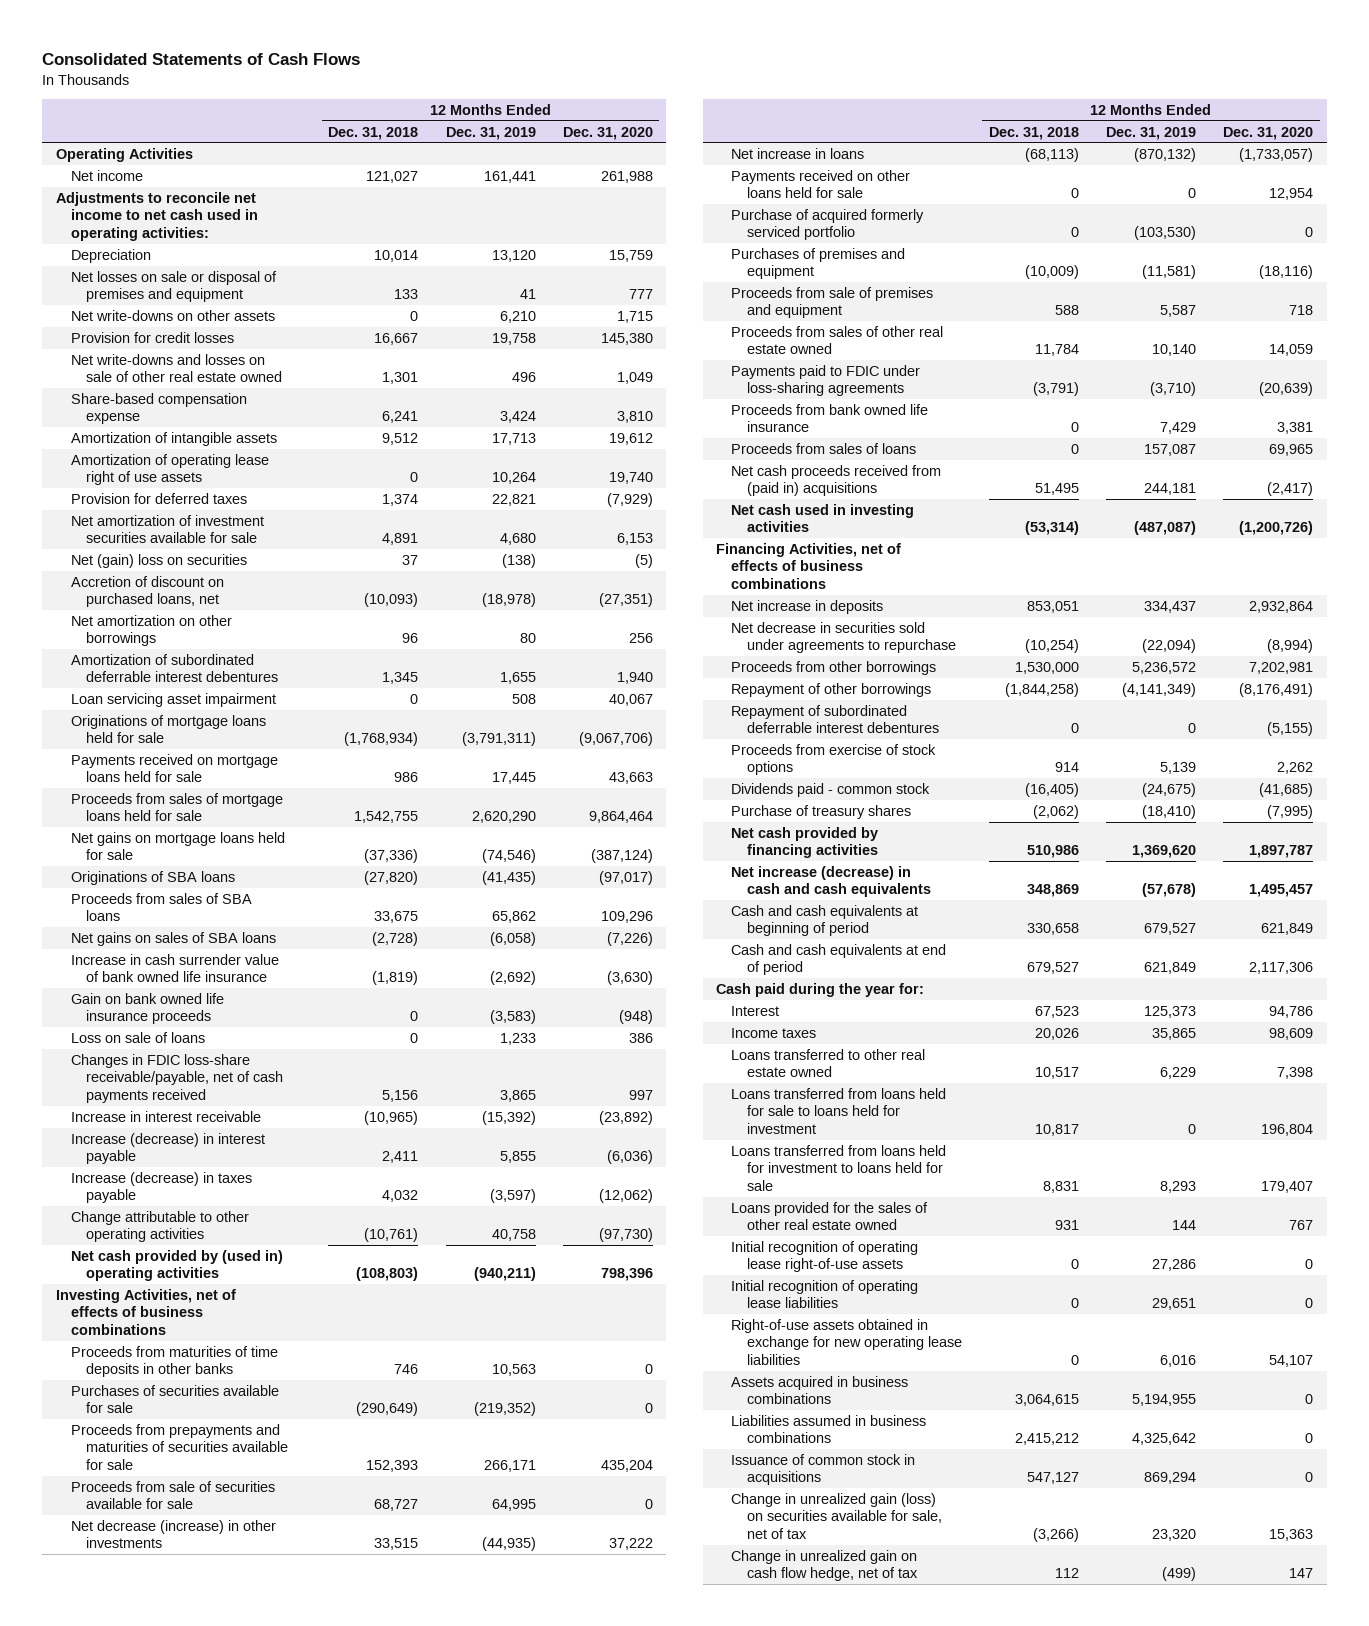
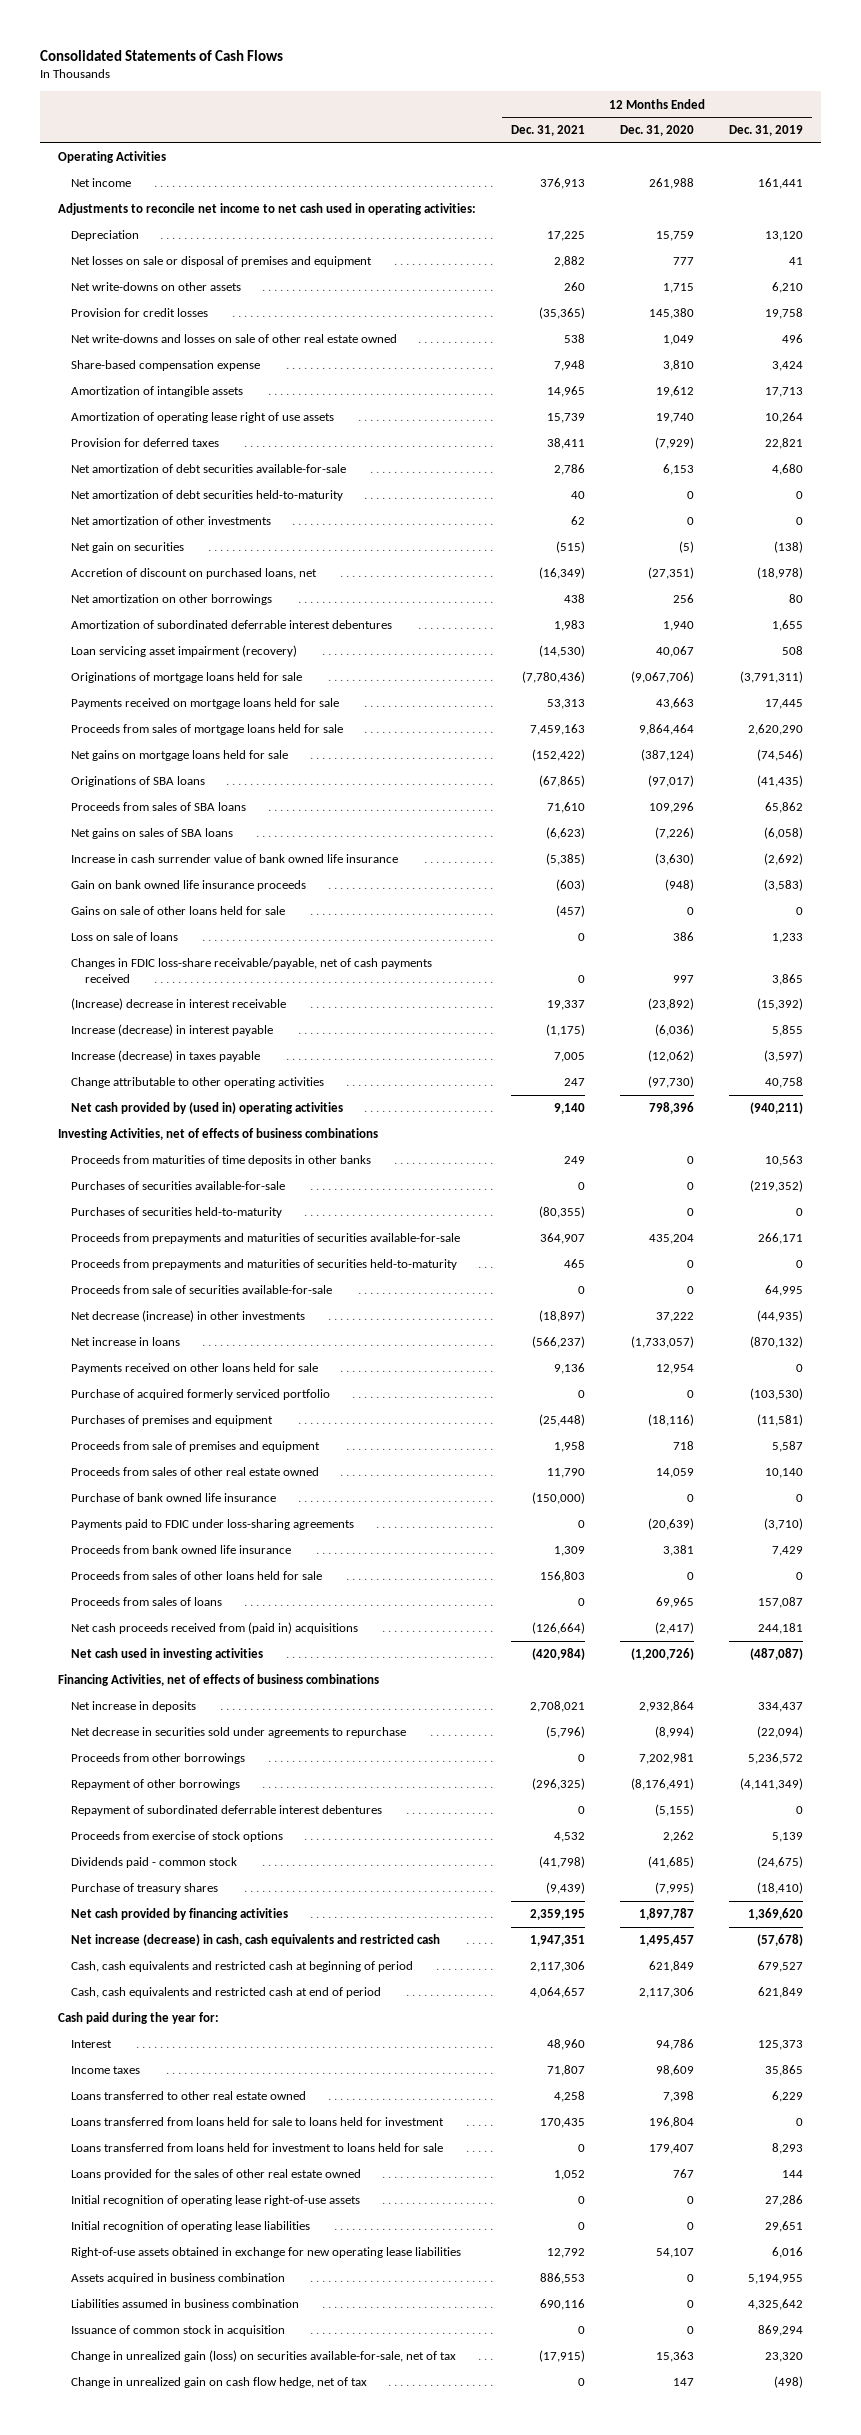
[328,126,419,140] Dec. 31, 2018 -> none
none -> [511,125,586,137] Dec. 31, 2021
[71,514,265,544] Net amortization of investment securities available for sale -> [71,464,347,474] Net amortization of debt securities available-for-sale
none -> [71,490,344,502] Net amortization of debt securities held-to-maturity
none -> [71,516,272,526] Net amortization of other investments
[71,553,248,568] Net (gain) loss on securities -> [71,542,185,554] Net gain on securities
[71,692,277,707] Loan servicing asset impairment -> [71,645,298,658] Loan servicing asset impairment (recovery)
none -> [71,906,286,916] Gains on sale of other loans held for sale
[71,1110,262,1122] Increase in interest receivable -> [71,998,287,1011] (Increase) decrease in interest receivable
[71,1384,280,1414] Purchases of securities available for sale -> [71,1181,286,1191] Purchases of securities available-for-sale
none -> [71,1207,283,1219] Purchases of securities held-to-maturity
[71,1423,289,1470] Proceeds from prepayments and maturities of securities available for sale -> [71,1233,461,1245] Proceeds from prepayments and maturities of securities available-for-sale
none -> [71,1259,458,1271] Proceeds from prepayments and maturities of securities held-to-maturity
[71,1480,276,1510] Proceeds from sale of securities available for sale -> [71,1285,333,1295] Proceeds from sale of securities available-for-sale
none -> [71,1493,277,1503] Purchase of bank owned life insurance
none -> [71,1571,323,1581] Proceeds from sales of other loans held for sale
[731,865,931,898] Net increase (decrease) in cash and cash equivalents -> [71,1934,441,1947] Net increase (decrease) in cash, cash equivalents and restricted cash
[731,904,919,937] Cash and cash equivalents at beginning of period -> [71,1961,414,1973] Cash, cash equivalents and restricted cash at beginning of period
[731,943,947,976] Cash and cash equivalents at end of period -> [71,1987,382,1999] Cash, cash equivalents and restricted cash at end of period
[731,1375,909,1405] Assets acquired in business combinations -> [71,2273,286,2285] Assets acquired in business combination
[731,1414,927,1444] Liabilities assumed in business combinations -> [71,2299,300,2309] Liabilities assumed in business combination
[731,1453,916,1486] Issuance of common stock in acquisitions -> [71,2325,286,2337] Issuance of common stock in acquisition
[731,1492,942,1539] Change in unrealized gain (loss) on securities available for sale, net of tax -> [71,2350,457,2363] Change in unrealized gain (loss) on securities available-for-sale, net of tax
[1161,1567,1196,1582] (499) -> [774,2376,804,2389] (498)

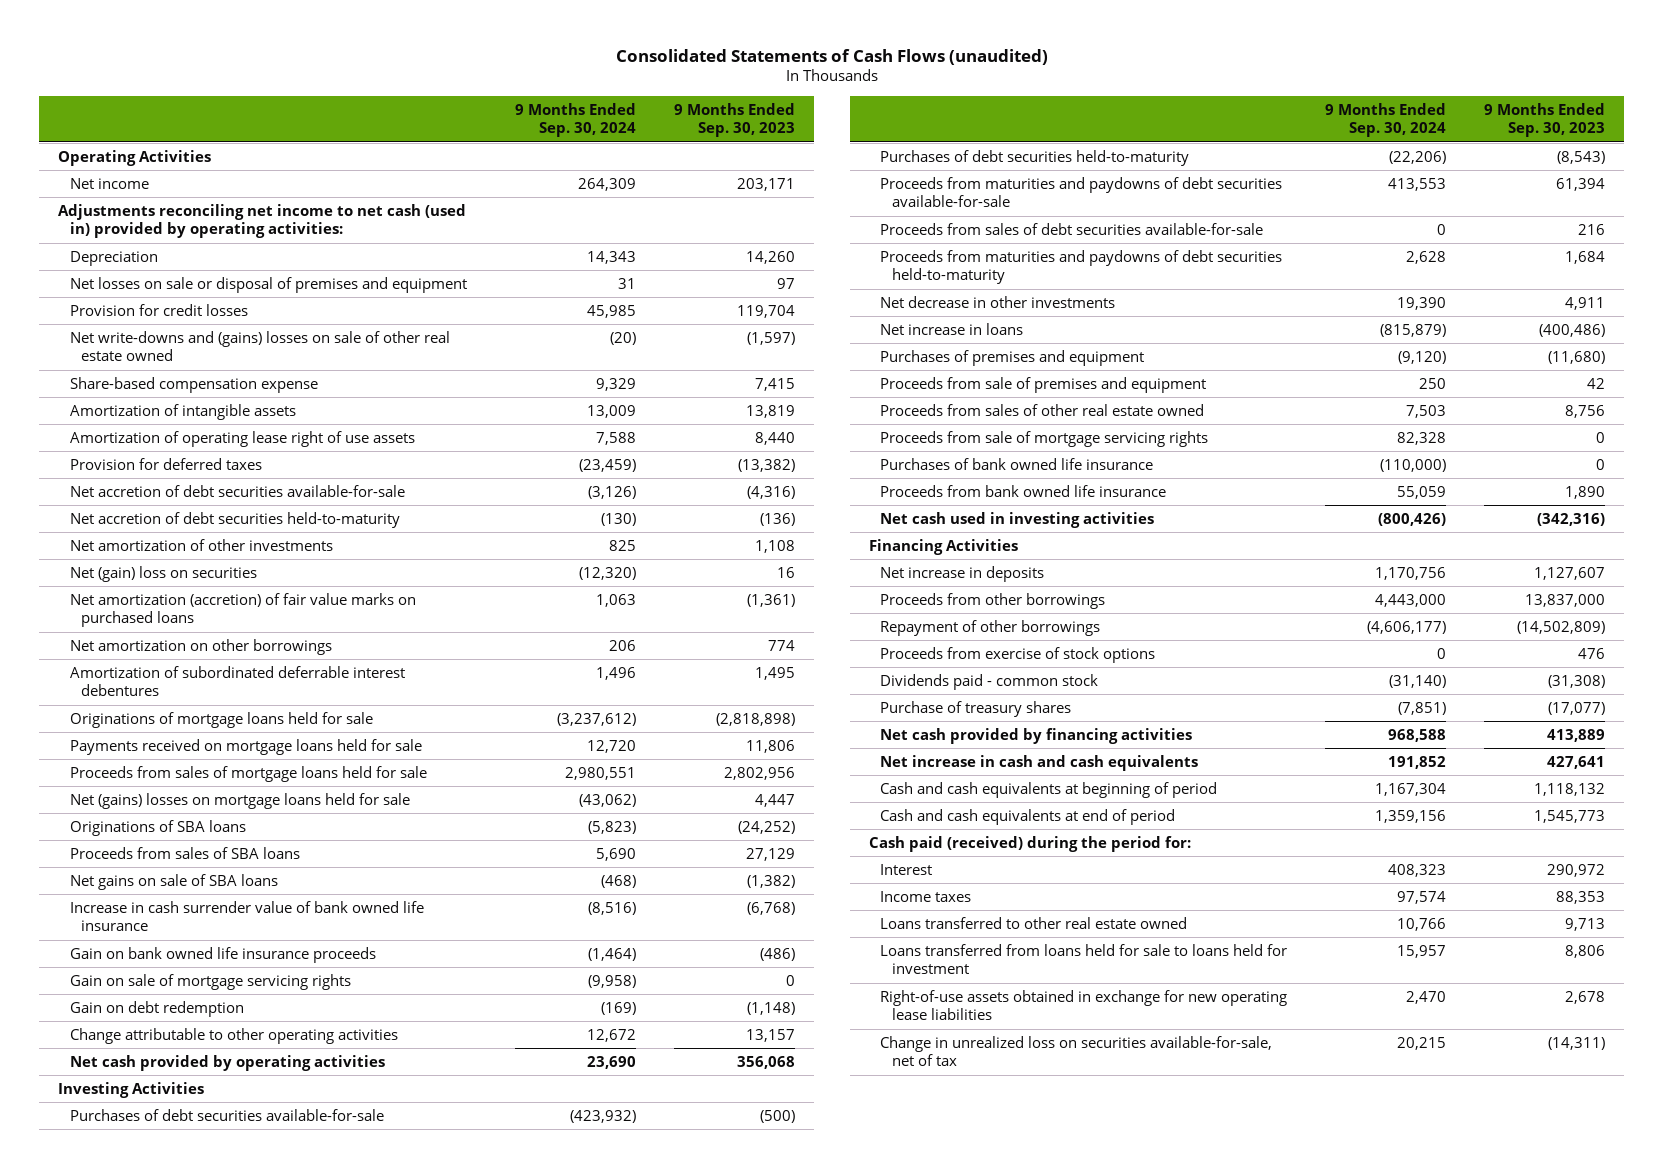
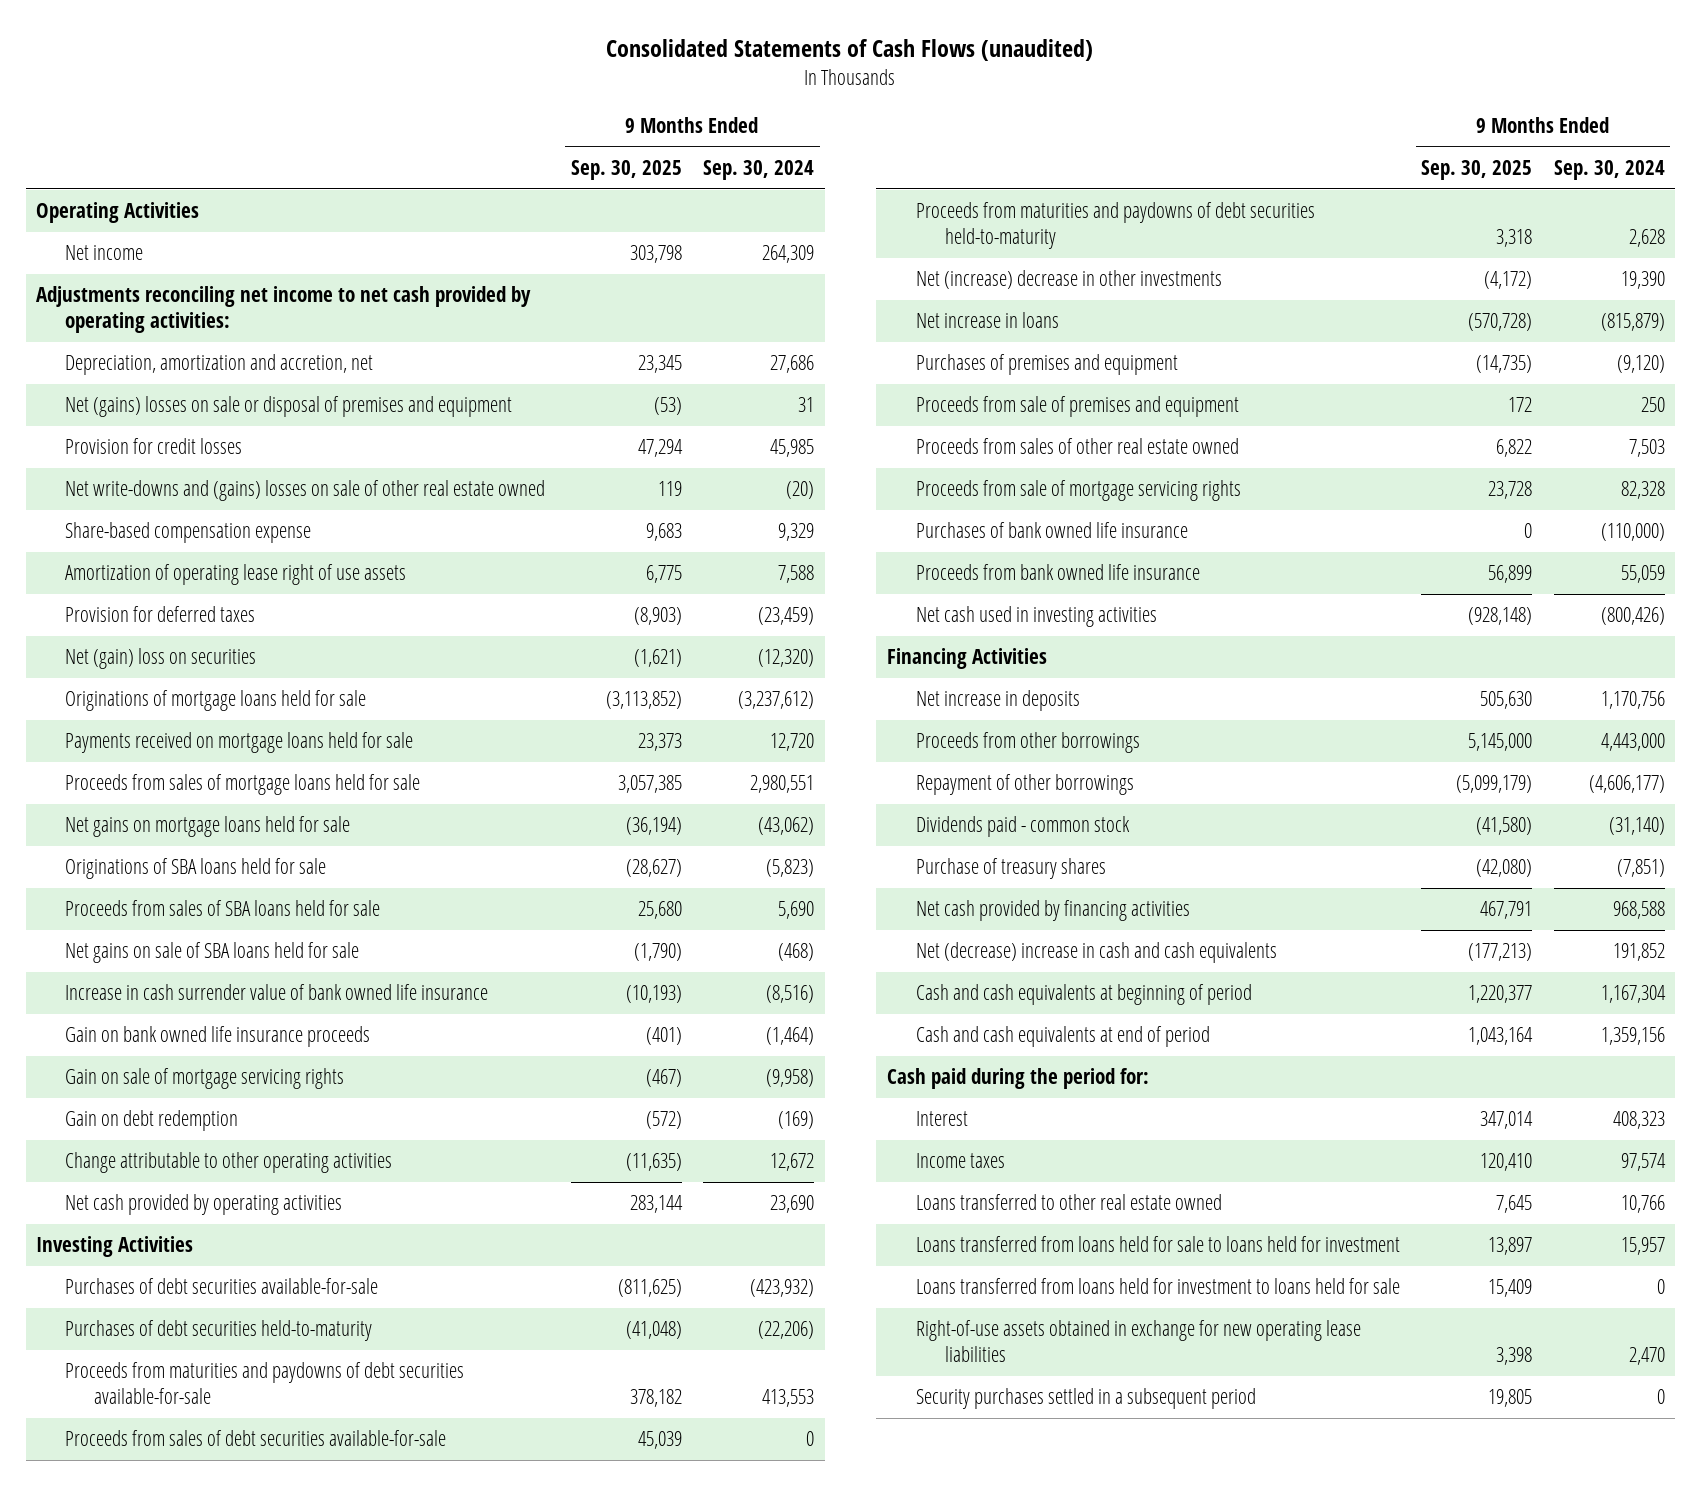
[673,102,795,138] 9 Months Ended Sep. 30, 2023 -> none
none -> [570,160,682,181] Sep. 30, 2025
[69,250,158,266] Depreciation -> none
[58,203,467,239] Adjustments reconciling net income to net cash (used in) provided by operating activities: -> [36,286,532,334] Adjustments reconciling net income to net cash provided by operating activities:
none -> [65,354,374,376] Depreciation, amortization and accretion, net
[69,276,467,293] Net losses on sale or disposal of premises and equipment -> [65,396,513,418] Net (gains) losses on sale or disposal of premises and equipment
[69,403,296,420] Amortization of intangible assets -> none
[69,484,405,497] Net accretion of debt securities available-for-sale -> none
[69,511,400,528] Net accretion of debt securities held-to-maturity -> none
[69,538,333,551] Net amortization of other investments -> none
[69,592,416,628] Net amortization (accretion) of fair value marks on purchased loans -> none
[69,638,332,655] Net amortization on other borrowings -> none
[69,665,405,697] Amortization of subordinated deferrable interest debentures -> none
[69,792,410,809] Net (gains) losses on mortgage loans held for sale -> [65,816,351,838] Net gains on mortgage loans held for sale
[69,819,246,836] Originations of SBA loans -> [65,858,327,880] Originations of SBA loans held for sale
[69,846,300,859] Proceeds from sales of SBA loans -> [65,900,381,917] Proceeds from sales of SBA loans held for sale
[69,873,278,890] Net gains on sale of SBA loans -> [65,942,360,964] Net gains on sale of SBA loans held for sale
[880,295,1116,308] Net decrease in other investments -> [915,270,1222,290] Net (increase) decrease in other investments
[880,646,1156,663] Proceeds from exercise of stock options -> none
[880,754,1199,771] Net increase in cash and cash equivalents -> [915,942,1277,964] Net (decrease) increase in cash and cash equivalents
[869,835,1192,852] Cash paid (received) during the period for: -> [886,1068,1149,1090] Cash paid during the period for:
none -> [915,1278,1400,1295] Loans transferred from loans held for investment to loans held for sale
[880,1035,1273,1067] Change in unrealized loss on securities available-for-sale, net of tax -> none
none -> [915,1388,1256,1410] Security purchases settled in a subsequent period

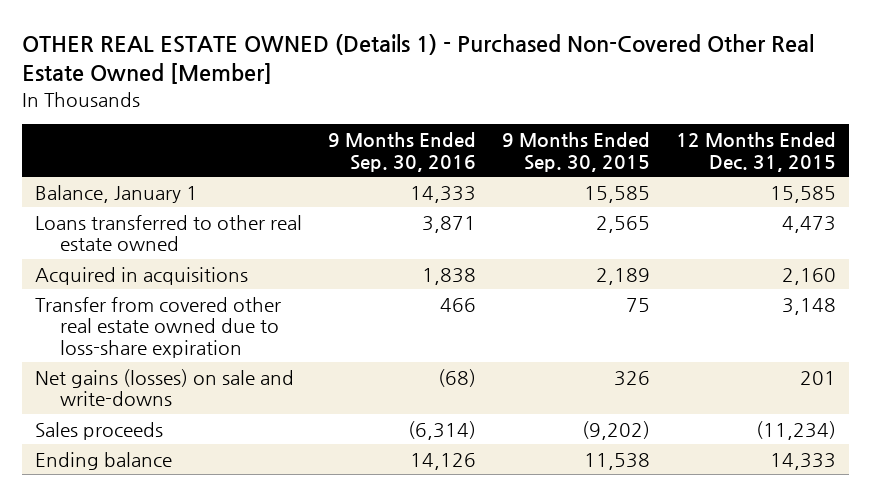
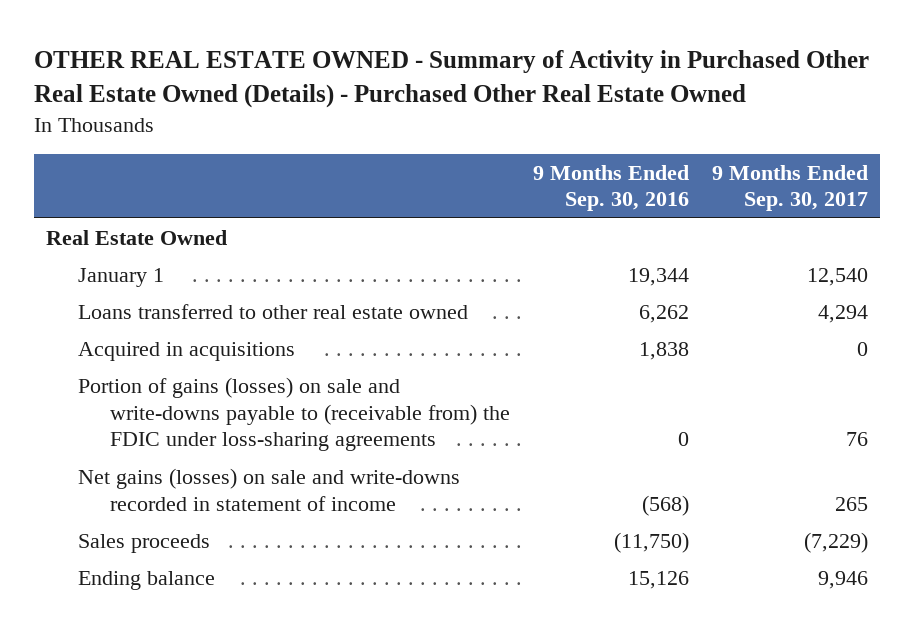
[22,34,815,85] OTHER REAL ESTATE OWNED (Details 1) - Purchased Non-Covered Other Real Estate Owned [Member] -> [34,50,870,109] OTHER REAL ESTATE OWNED - Summary of Activity in Purchased Other Real Estate Owned (Details) - Purchased Other Real Estate Owned
[502,131,651,172] 9 Months Ended Sep. 30, 2015 -> none
[675,131,836,172] 12 Months Ended Dec. 31, 2015 -> none
none -> [712,164,869,212] 9 Months Ended Sep. 30, 2017
none -> [45,229,227,245] Real Estate Owned
[35,184,199,203] Balance, January 1 -> [77,267,164,287] January 1
[410,185,477,203] 14,333 -> [628,267,690,286] 19,344
[422,215,477,233] 3,871 -> [639,304,690,323] 6,262
[35,296,282,358] Transfer from covered other real estate owned due to loss-share expiration -> none
none -> [77,376,511,452] Portion of gains (losses) on sale and write-downs payable to (receivable from) the FDIC under loss-sharing agreements
[35,368,295,407] Net gains (losses) on sale and write-downs -> [77,467,460,511] Net gains (losses) on sale and write-downs recorded in statement of income
[438,368,477,387] (68) -> [642,494,690,516] (568)
[408,420,477,440] (6,314) -> [614,531,690,553] (11,750)
[410,452,477,470] 14,126 -> [628,570,690,589] 15,126

